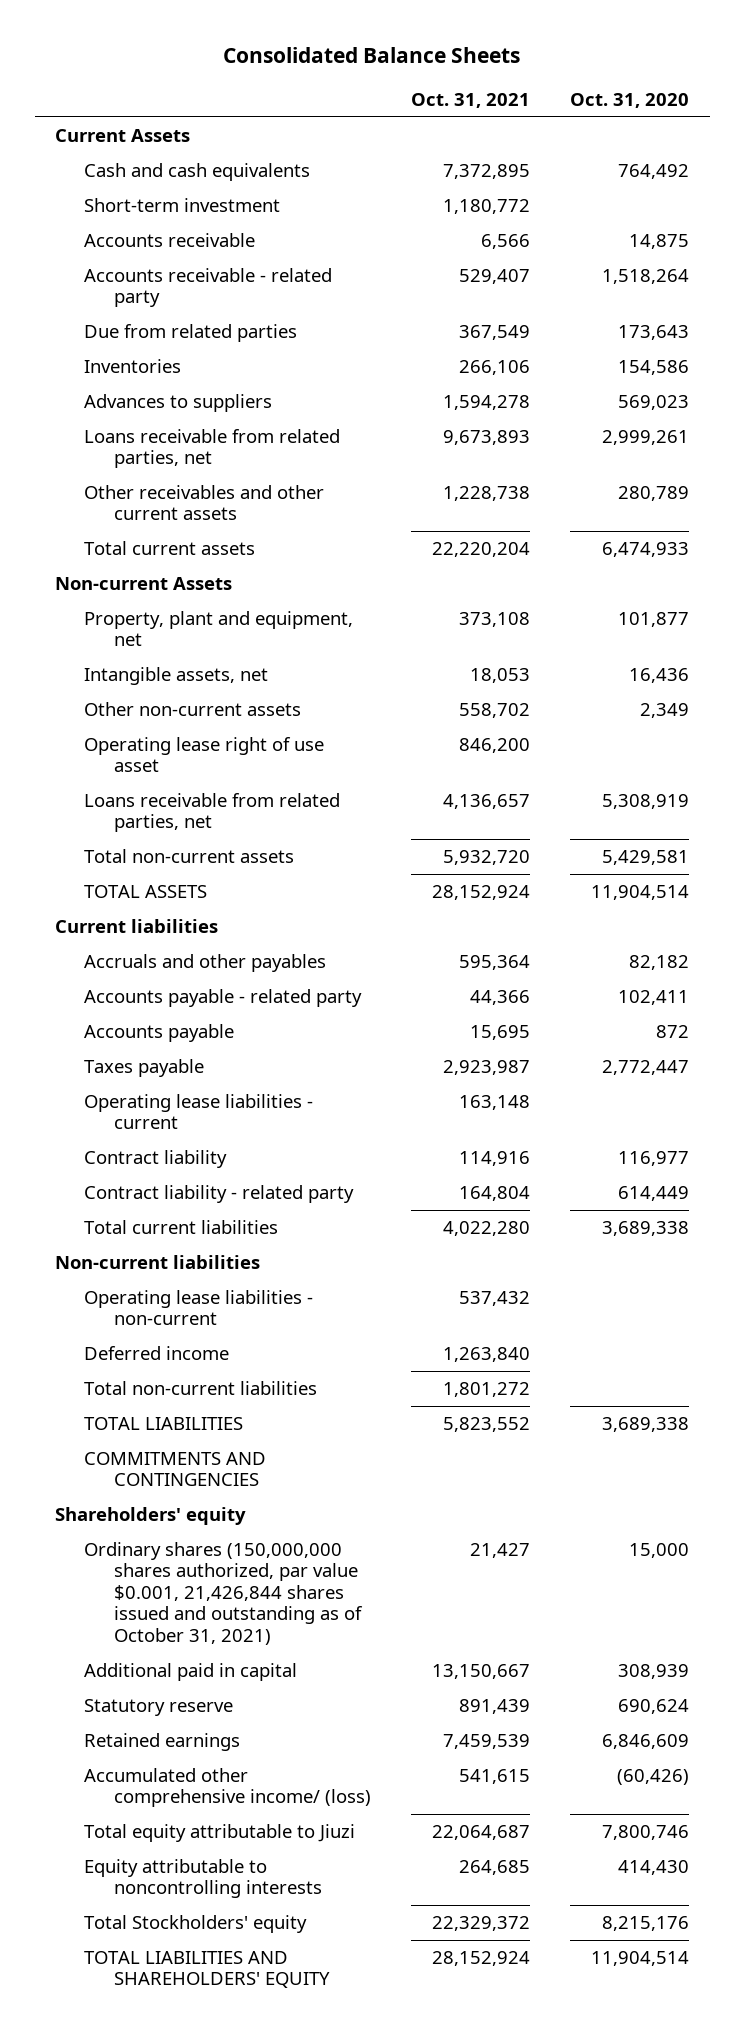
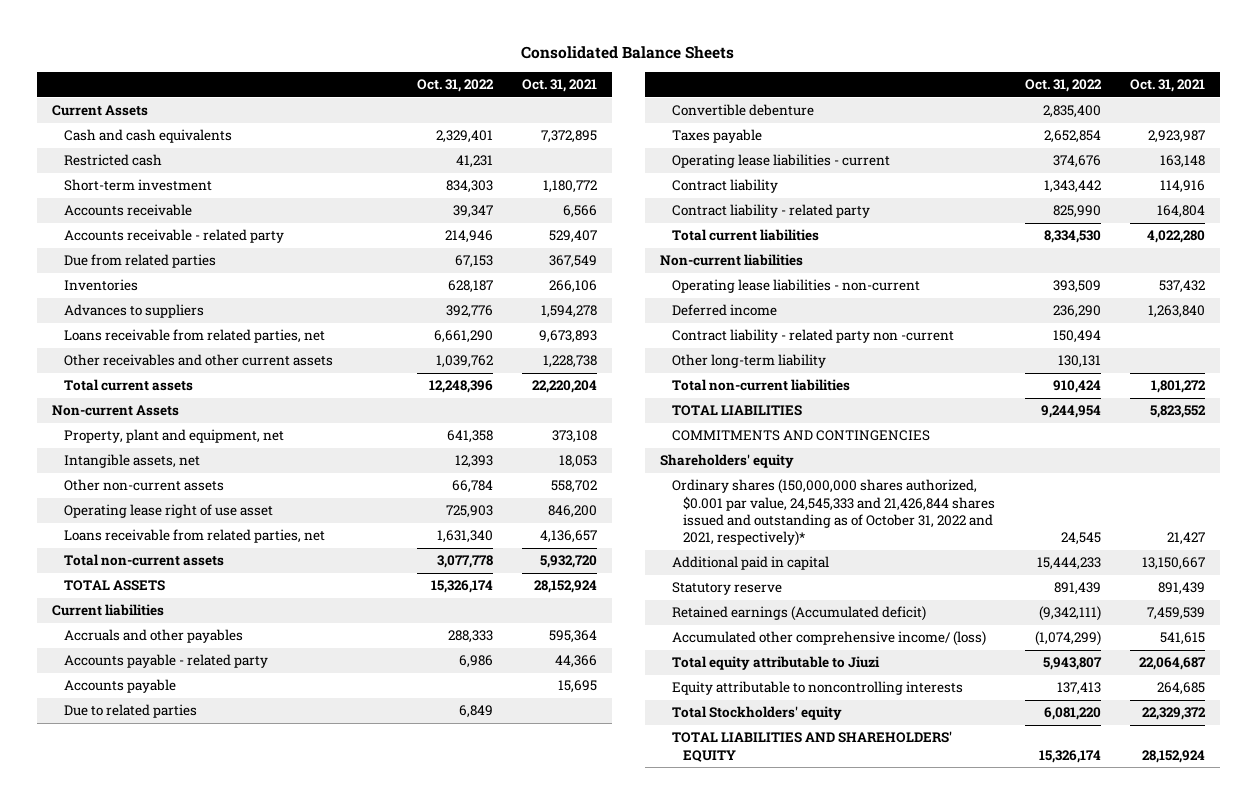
[570,92,690,108] Oct. 31, 2020 -> none
none -> [416,78,494,92] Oct. 31, 2022
none -> [63,154,162,167] Restricted cash
none -> [63,704,197,719] Due to related parties
none -> [671,104,814,117] Convertible debenture
none -> [671,329,954,344] Contract liability - related party non -current
none -> [671,354,826,369] Other long-term liability
[84,1542,363,1645] Ordinary shares (150,000,000 shares authorized, par value $0.001, 21,426,844 shares issued and outstanding as of October 31, 2021) -> [671,479,996,546] Ordinary shares (150,000,000 shares authorized, $0.001 par value, 24,545,333 and 21,426,844 shares issued and outstanding as of October 31, 2022 and 2021, respectively)*
[84,1733,241,1752] Retained earnings -> [671,606,926,622] Retained earnings (Accumulated deficit)

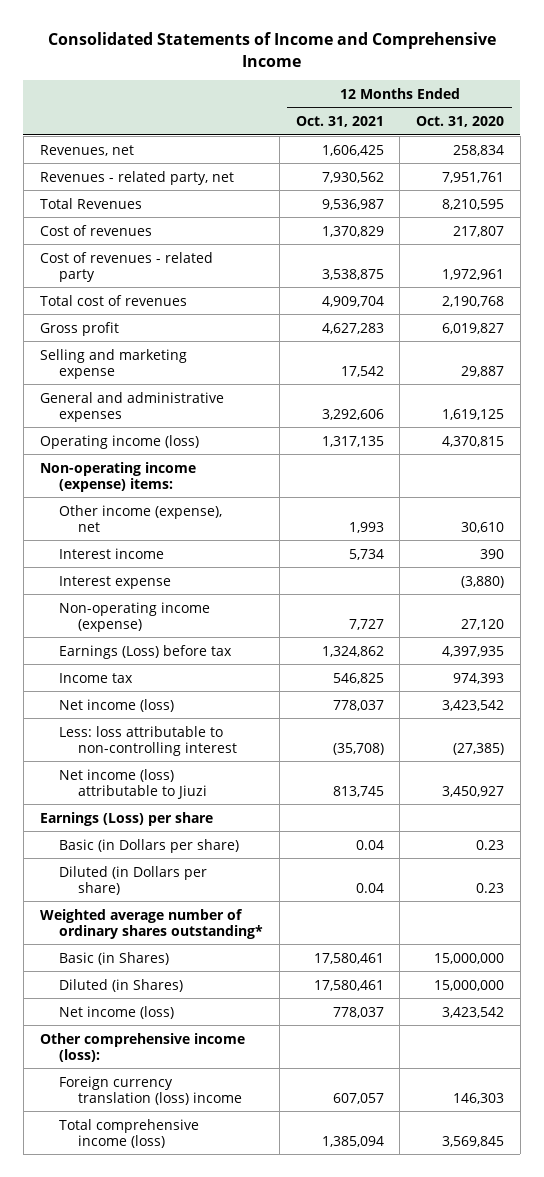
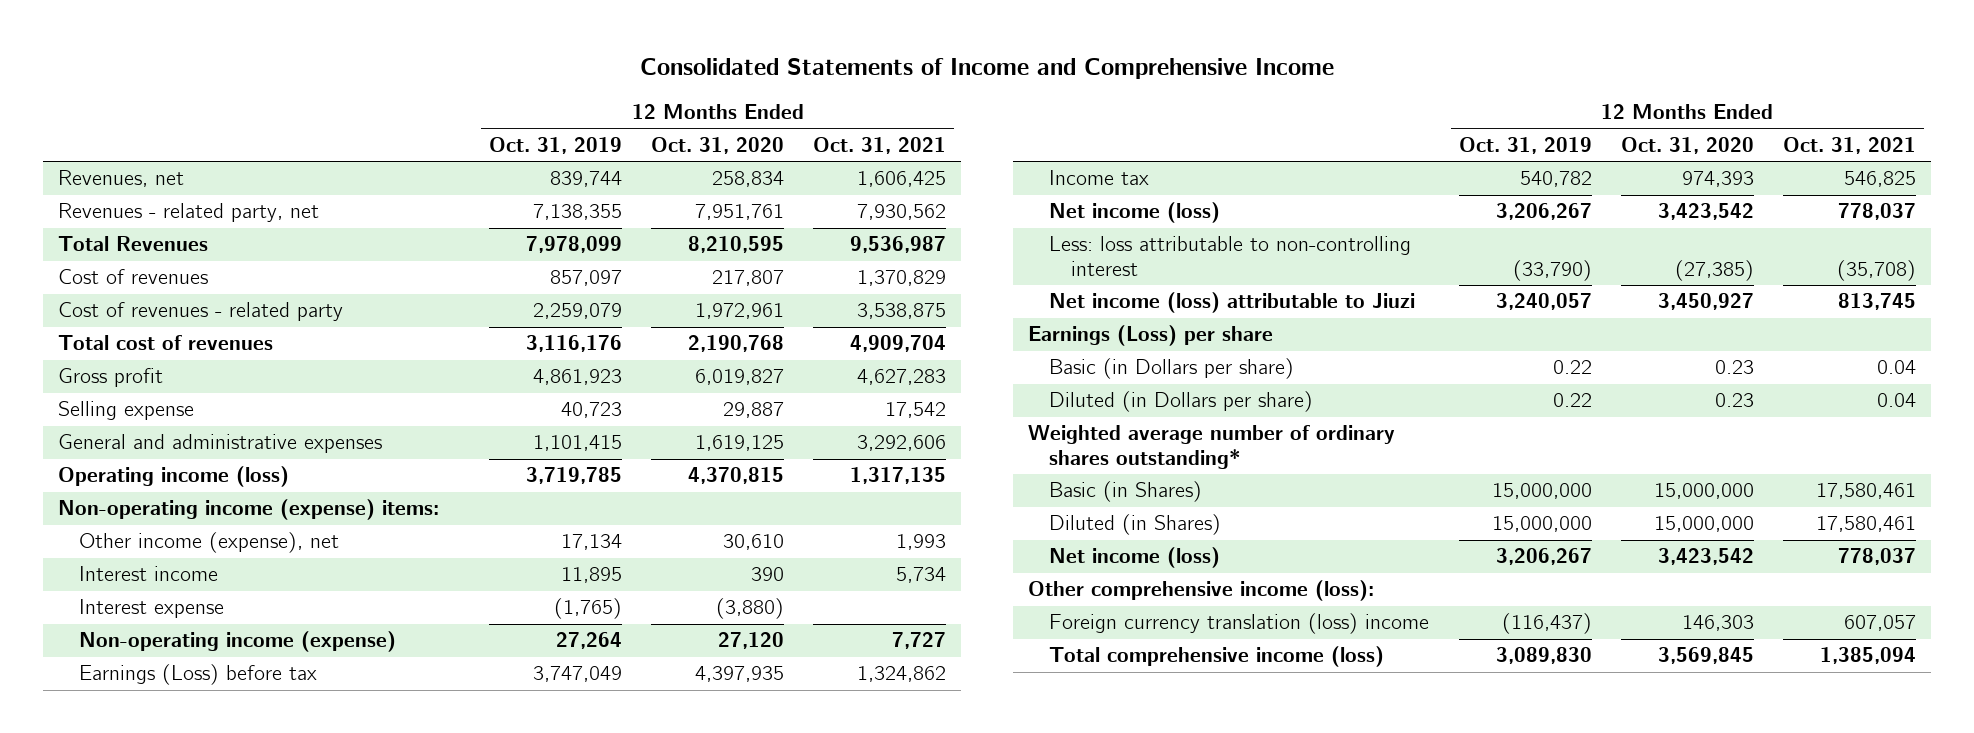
none -> [488,136,622,154] Oct. 31, 2019
[39,348,187,379] Selling and marketing expense -> [57,401,194,421] Selling expense

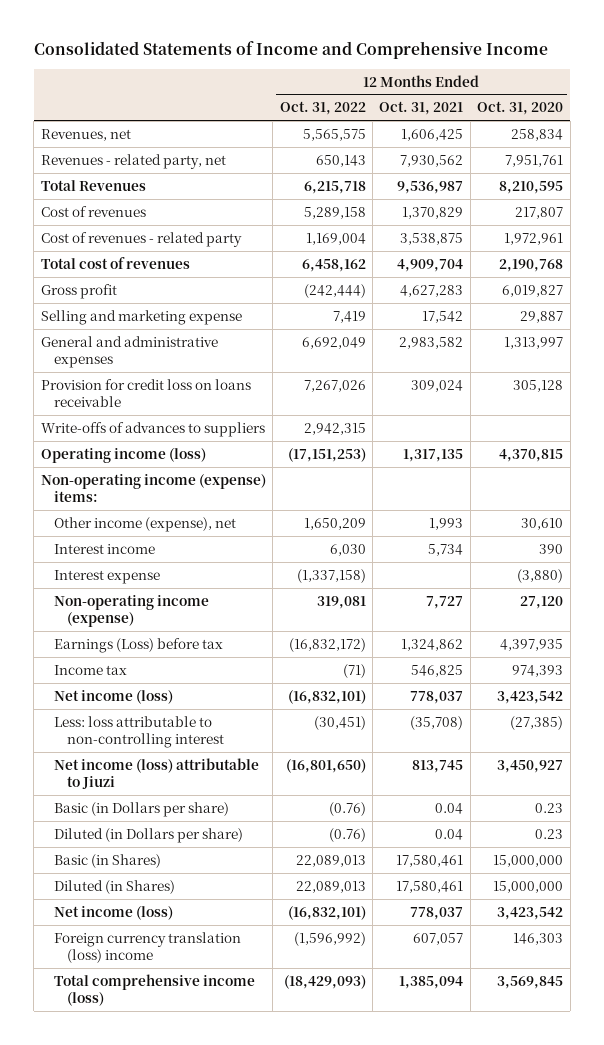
[488,136,622,154] Oct. 31, 2019 -> none
none -> [279,101,366,116] Oct. 31, 2022
[57,401,194,421] Selling expense -> [40,309,242,325] Selling and marketing expense
[695,435,785,452] 1,619,125 -> [504,336,564,349] 1,313,997
[857,435,947,452] 3,292,606 -> [399,336,464,349] 2,983,582
none -> [40,378,251,407] Provision for credit loss on loans receivable
none -> [40,421,265,437] Write-offs of advances to suppliers
[1027,325,1273,347] Earnings (Loss) per share -> none
[1027,425,1395,469] Weighted average number of ordinary shares outstanding* -> none
[1027,580,1374,602] Other comprehensive income (loss): -> none

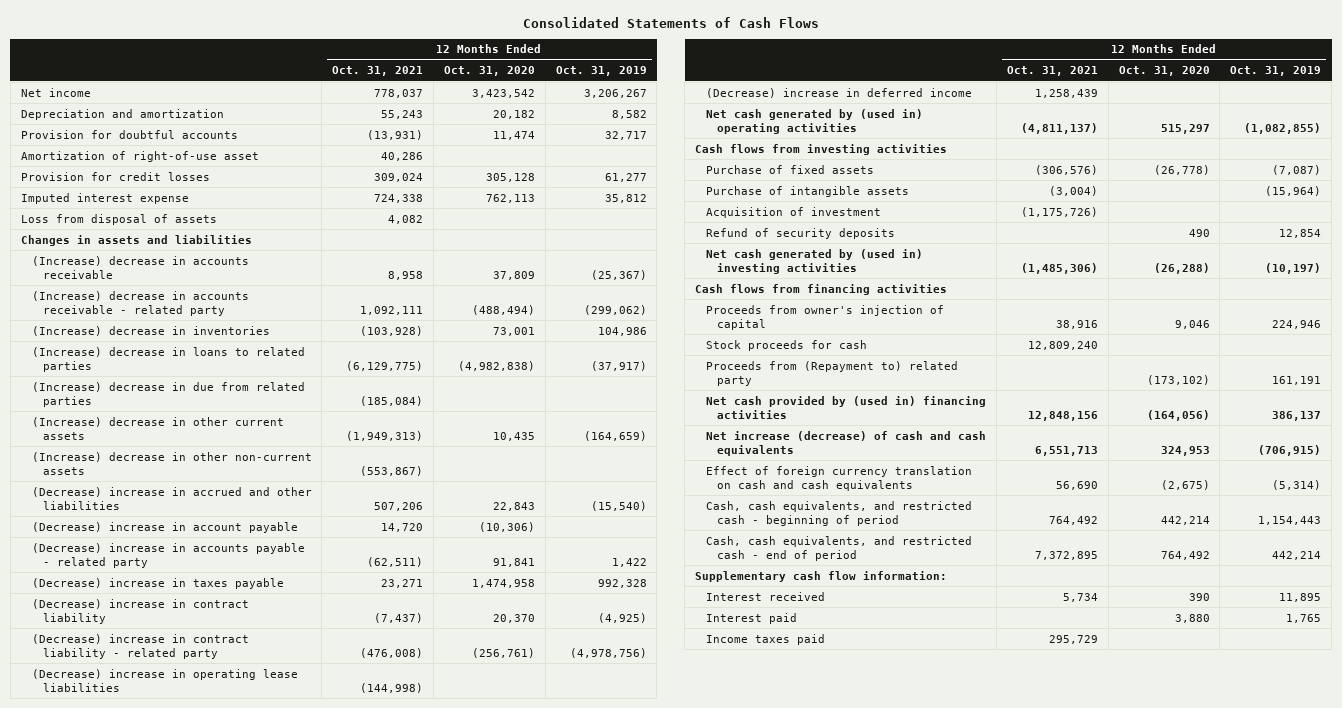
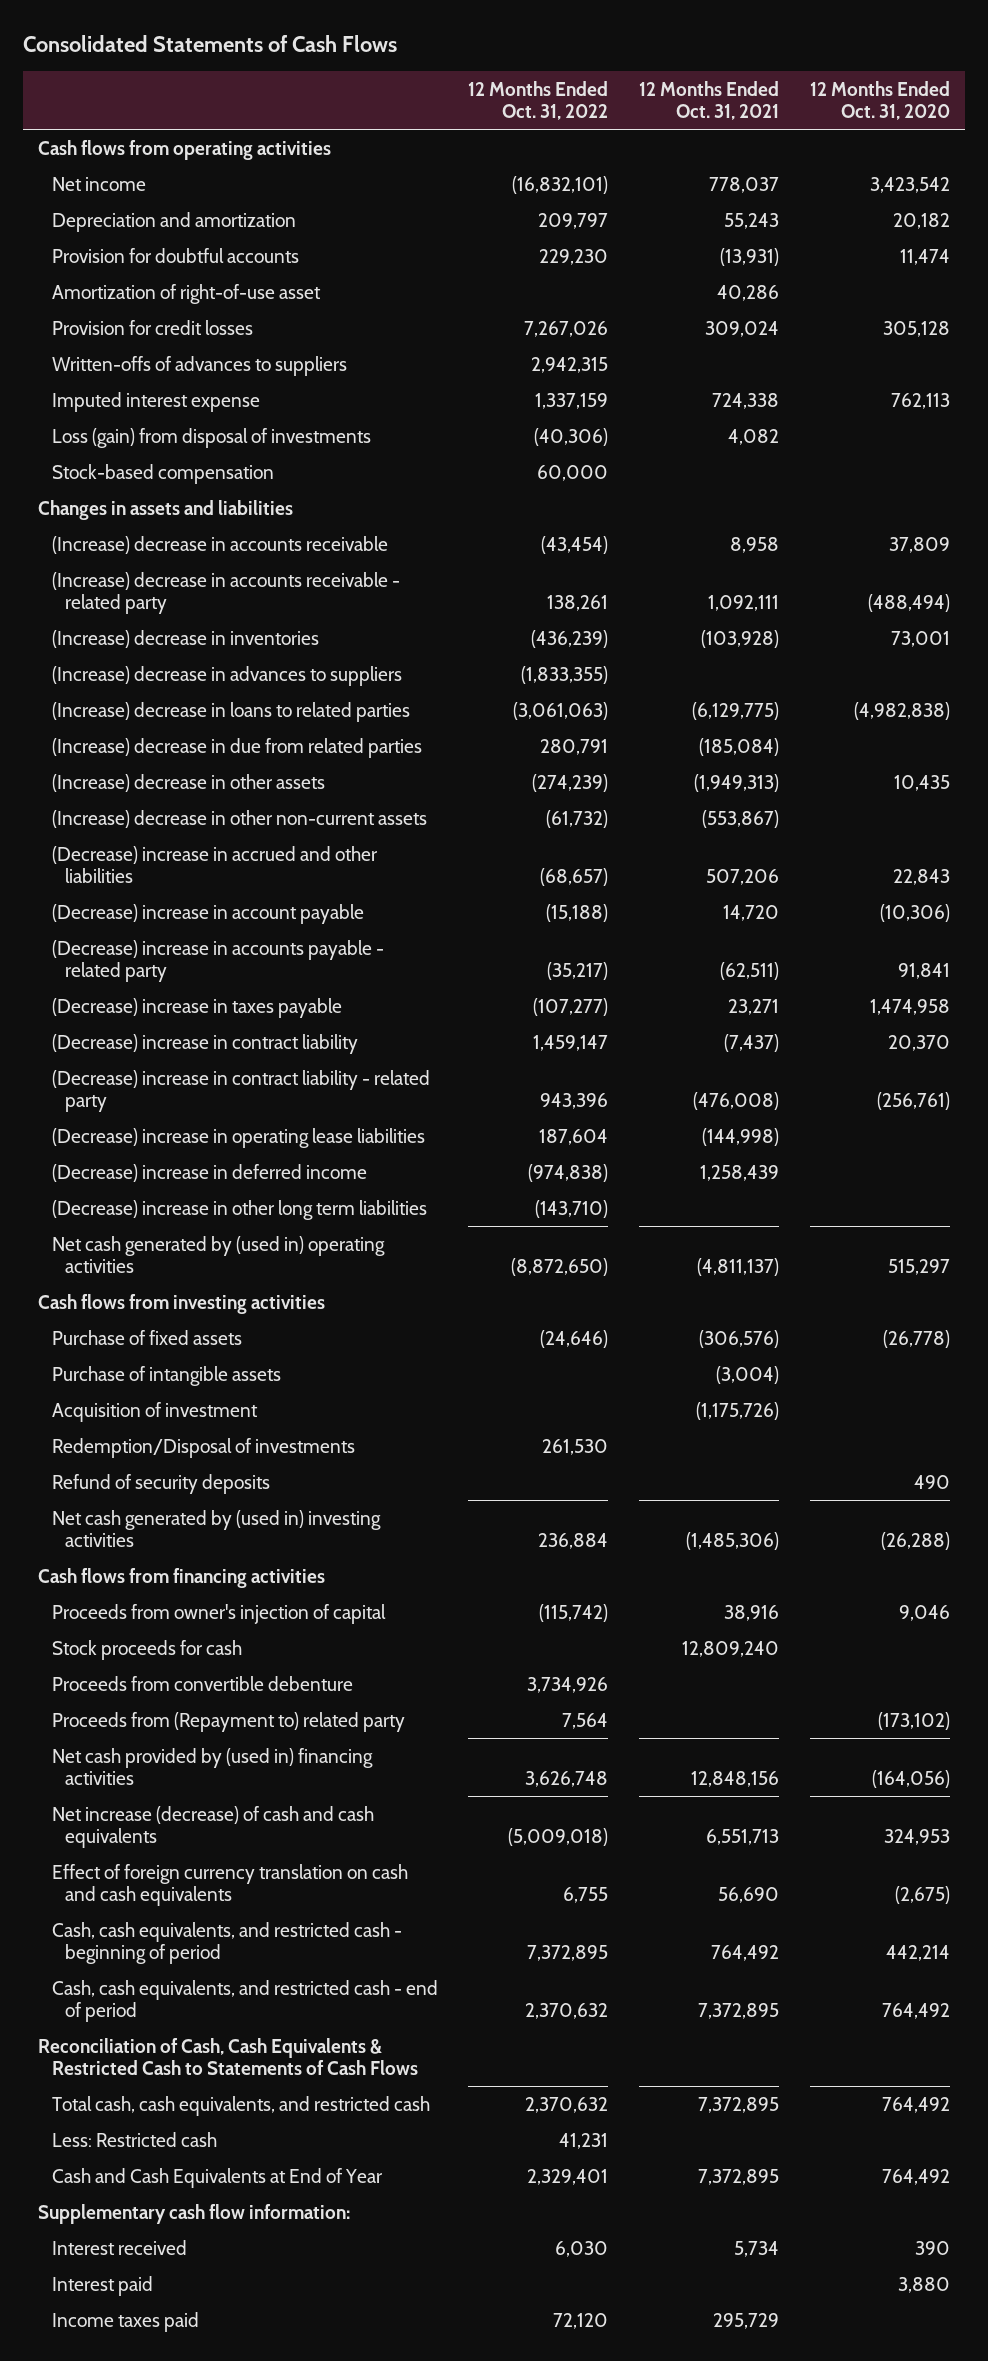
[555,66,647,77] Oct. 31, 2019 -> none
none -> [468,80,609,120] 12 Months Ended Oct. 31, 2022
none -> [38,139,332,160] Cash flows from operating activities
none -> [51,355,347,376] Written-offs of advances to suppliers
[20,213,217,225] Loss from disposal of assets -> [51,427,371,448] Loss (gain) from disposal of investments
none -> [51,463,274,484] Stock-based compensation
none -> [51,665,402,686] (Increase) decrease in advances to suppliers
[31,416,284,440] (Increase) decrease in other current assets -> [51,773,325,792] (Increase) decrease in other assets
none -> [51,1199,427,1220] (Decrease) increase in other long term liabilities
none -> [51,1437,355,1458] Redemption/Disposal of investments
none -> [51,1675,353,1691] Proceeds from convertible debenture
none -> [38,2037,418,2075] Reconciliation of Cash, Cash Equivalents & Restricted Cash to Statements of Cash Flows
none -> [51,2095,430,2116] Total cash, cash equivalents, and restricted cash
none -> [51,2131,217,2147] Less: Restricted cash
none -> [51,2167,383,2188] Cash and Cash Equivalents at End of Year

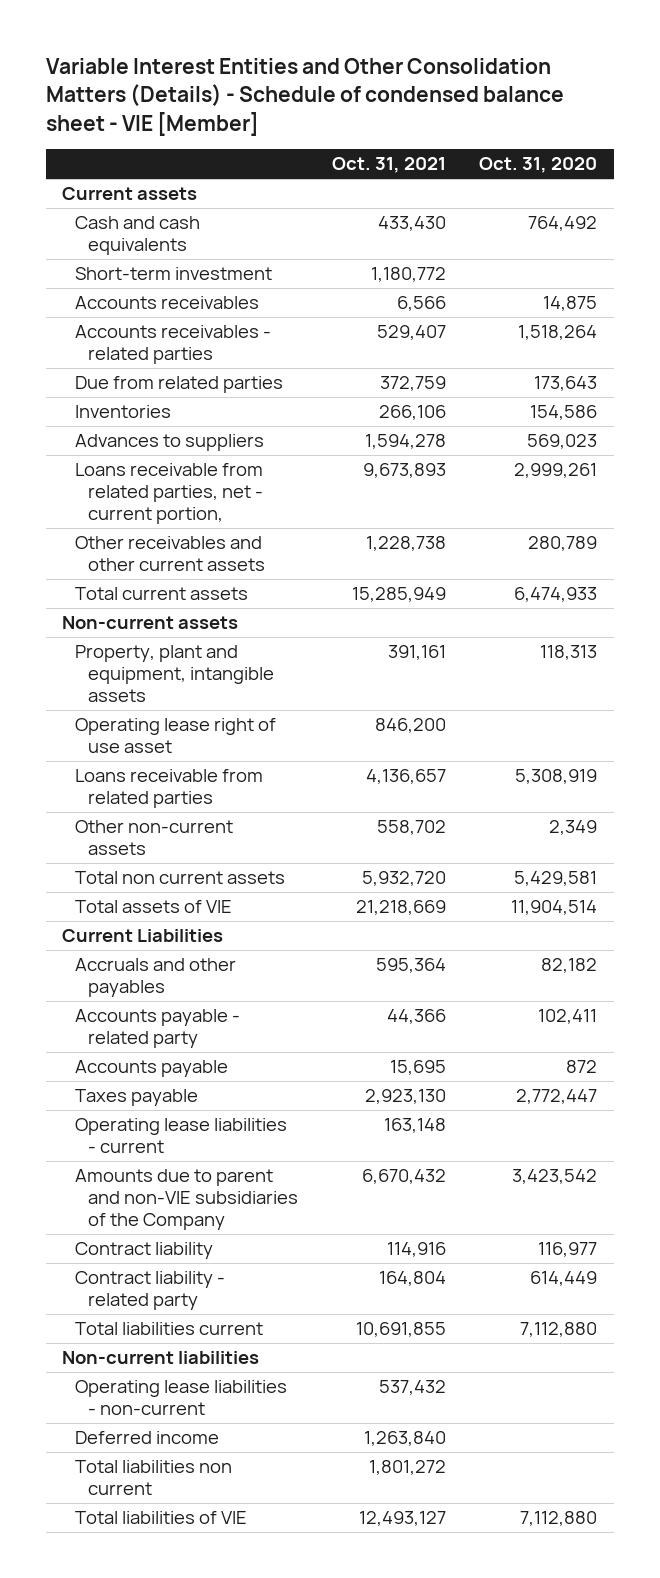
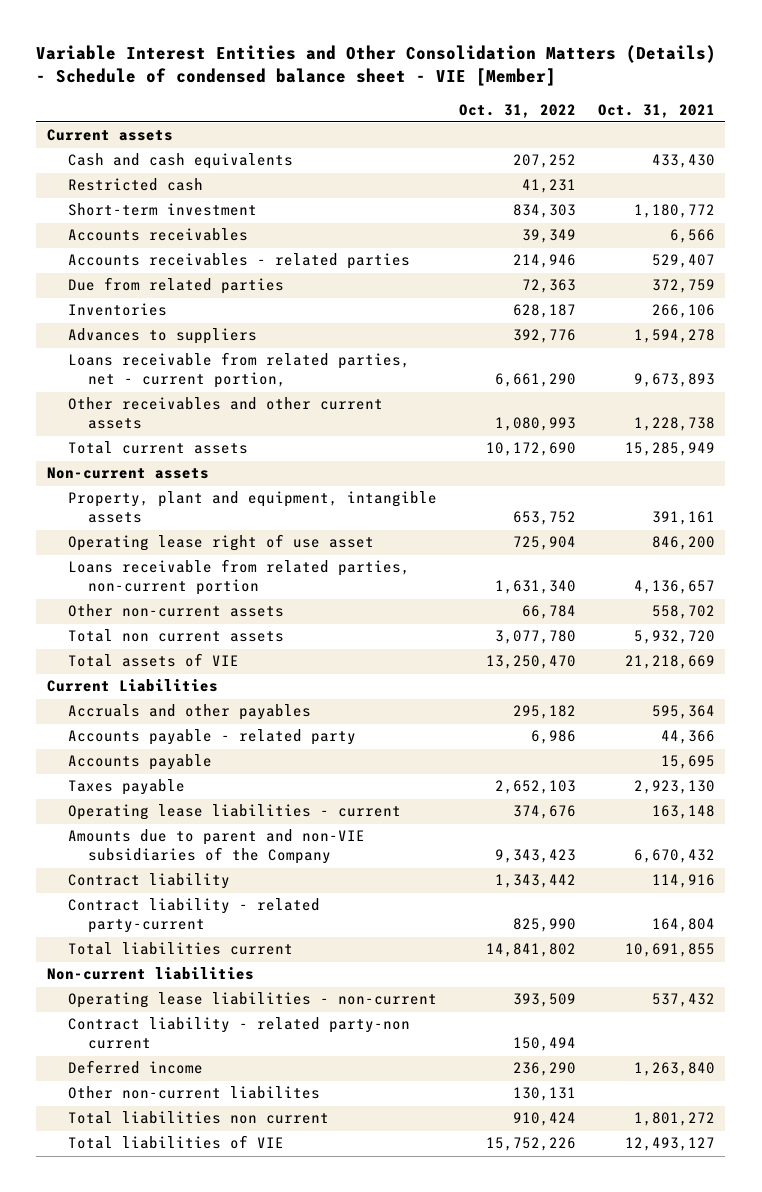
[479,157,598,174] Oct. 31, 2020 -> none
none -> [458,103,576,118] Oct. 31, 2022
none -> [67,178,203,192] Restricted cash
[75,769,264,809] Loans receivable from related parties -> [67,559,410,596] Loans receivable from related parties, non-current portion
[75,1271,226,1311] Contract liability - related party -> [67,898,320,934] Contract liability - related party-current
none -> [67,1017,410,1050] Contract liability - related party-non current
none -> [67,1086,320,1100] Other non-current liabilites

